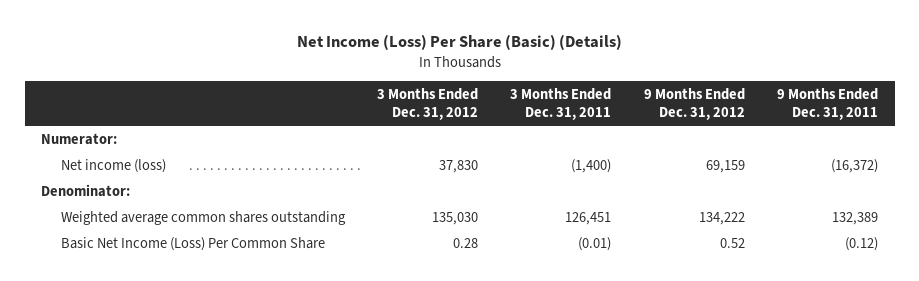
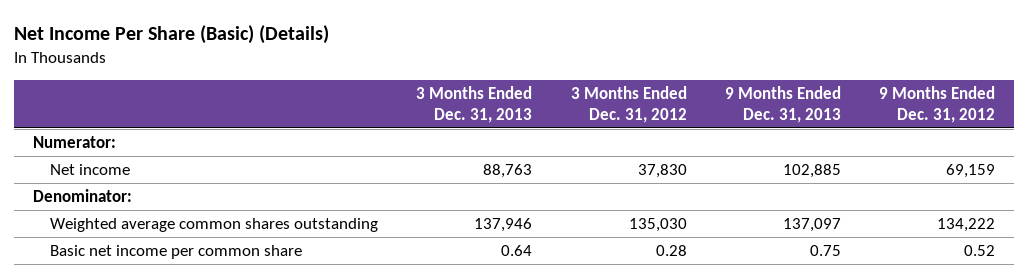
[296,34,622,51] Net Income (Loss) Per Share (Basic) (Details) -> [14,25,330,45] Net Income Per Share (Basic) (Details)
[510,87,612,121] 3 Months Ended Dec. 31, 2011 -> none
[777,87,879,121] 9 Months Ended Dec. 31, 2011 -> none
none -> [416,86,533,123] 3 Months Ended Dec. 31, 2013
none -> [724,86,841,123] 9 Months Ended Dec. 31, 2013
[60,158,166,173] Net income (loss) -> [49,164,130,176] Net income
[60,236,325,251] Basic Net Income (Loss) Per Common Share -> [49,245,302,260] Basic net income per common share

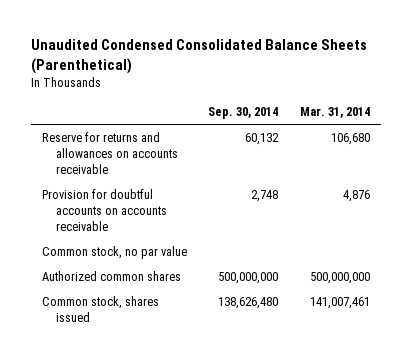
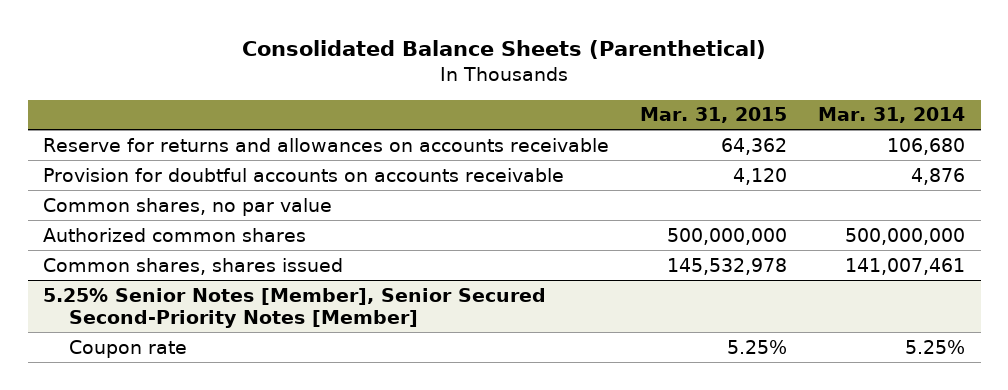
[31,39,368,74] Unaudited Condensed Consolidated Balance Sheets (Parenthetical) -> [242,40,767,60] Consolidated Balance Sheets (Parenthetical)
[208,107,279,120] Sep. 30, 2014 -> none
none -> [640,107,788,124] Mar. 31, 2015
[41,246,187,260] Common stock, no par value -> [43,197,333,216] Common shares, no par value
[41,296,159,323] Common stock, shares issued -> [43,257,344,275] Common shares, shares issued
none -> [43,287,547,329] 5.25% Senior Notes [Member], Senior Secured Second-Priority Notes [Member]
none -> [69,339,188,358] Coupon rate

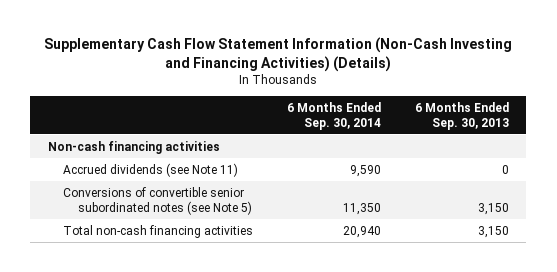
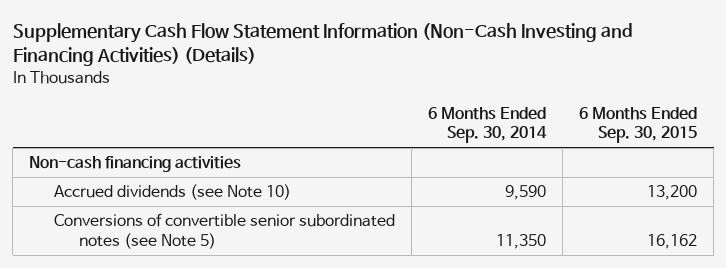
[414,101,509,130] 6 Months Ended Sep. 30, 2013 -> none
none -> [579,106,698,144] 6 Months Ended Sep. 30, 2015
[62,162,238,177] Accrued dividends (see Note 11) -> [53,184,291,201] Accrued dividends (see Note 10)
[62,224,253,238] Total non-cash financing activities -> none

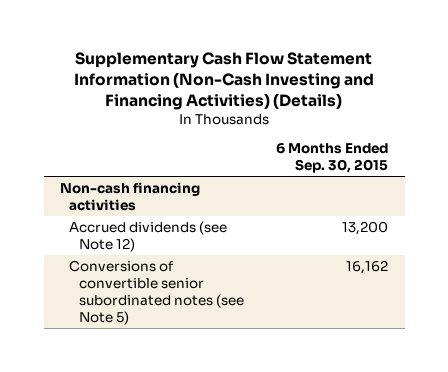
[427,106,547,144] 6 Months Ended Sep. 30, 2014 -> none
[53,184,291,201] Accrued dividends (see Note 10) -> [69,220,228,252] Accrued dividends (see Note 12)

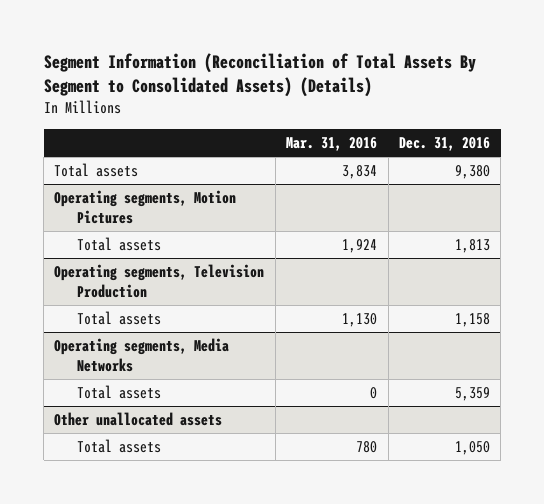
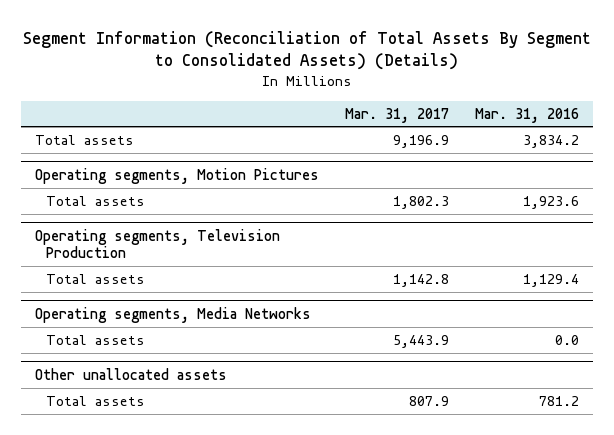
[398,136,490,151] Dec. 31, 2016 -> none
none -> [344,107,449,123] Mar. 31, 2017
[342,165,378,180] 3,834 -> [523,134,580,148] 3,834.2
[342,239,378,254] 1,924 -> [523,195,580,209] 1,923.6
[342,313,378,328] 1,130 -> [523,273,580,287] 1,129.4
[370,387,378,400] 0 -> [555,334,580,345] 0.0
[356,441,378,454] 780 -> [539,395,580,406] 781.2

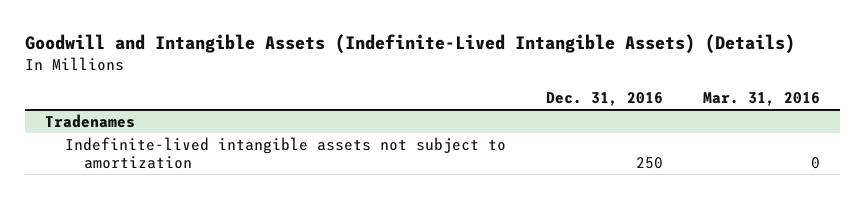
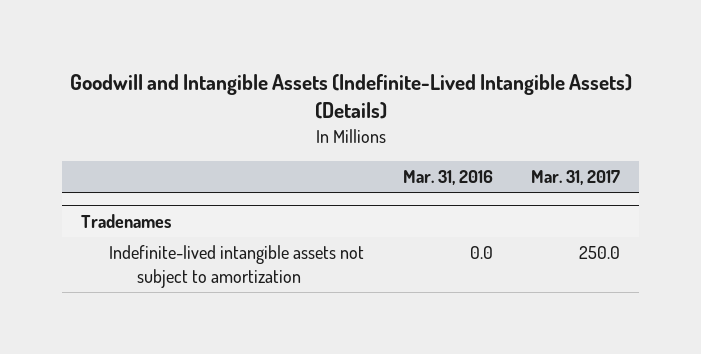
[545,91,663,106] Dec. 31, 2016 -> none
none -> [531,170,621,186] Mar. 31, 2017
[811,157,821,170] 0 -> [469,246,493,260] 0.0

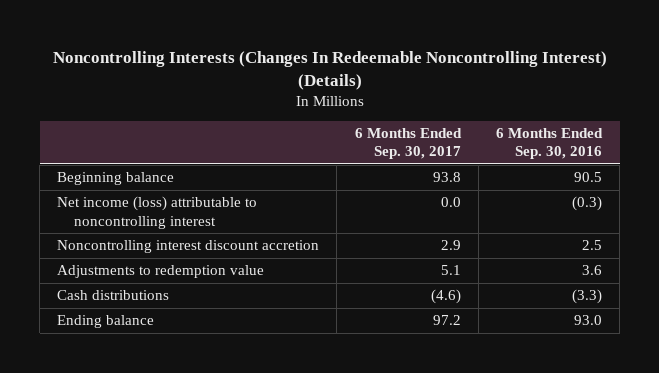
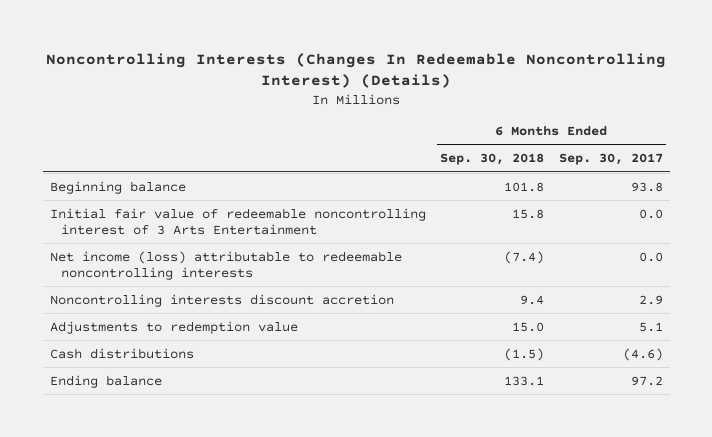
[496,127,604,160] 6 Months Ended Sep. 30, 2016 -> none
none -> [440,153,545,166] Sep. 30, 2018
none -> [49,207,426,235] Initial fair value of redeemable noncontrolling interest of 3 Arts Entertainment
[57,196,258,229] Net income (loss) attributable to noncontrolling interest -> [49,250,402,280] Net income (loss) attributable to redeemable noncontrolling interests
[57,240,320,254] Noncontrolling interest discount accretion -> [49,293,394,307] Noncontrolling interests discount accretion

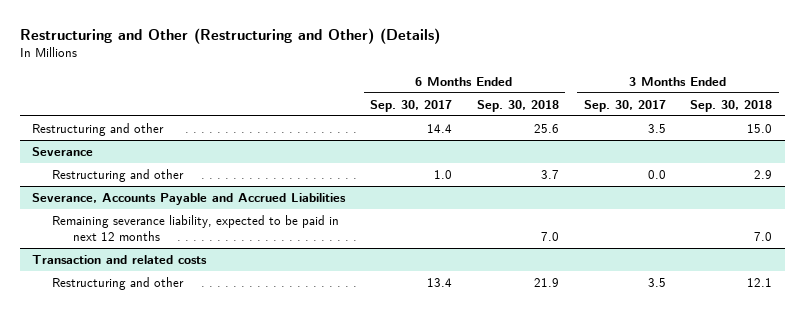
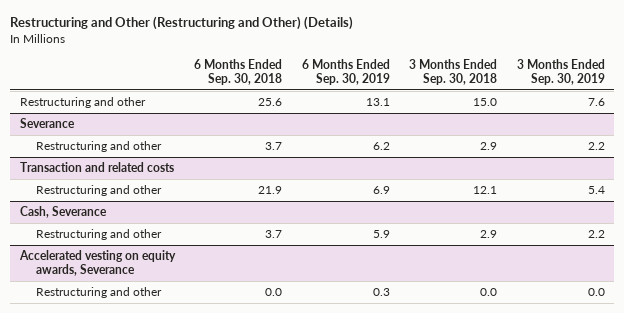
[369,99,452,112] Sep. 30, 2017 -> none
[583,99,666,112] Sep. 30, 2017 -> none
none -> [301,59,390,85] 6 Months Ended Sep. 30, 2019
none -> [516,59,605,85] 3 Months Ended Sep. 30, 2019
[31,192,346,205] Severance, Accounts Payable and Accrued Liabilities -> none
[52,214,340,242] Remaining severance liability, expected to be paid in next 12 months -> none
none -> [19,206,107,219] Cash, Severance
none -> [36,229,163,241] Restructuring and other
none -> [18,250,176,276] Accelerated vesting on equity awards, Severance
none -> [36,287,163,299] Restructuring and other

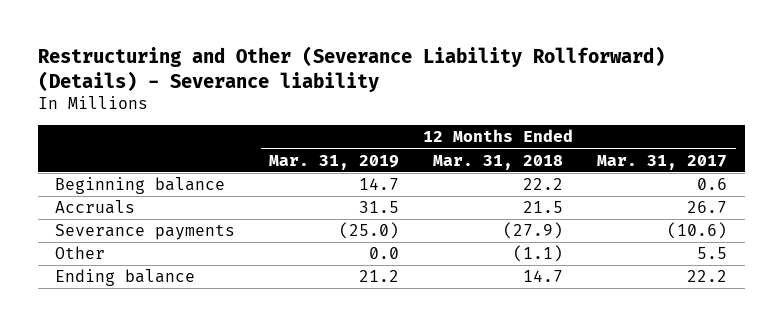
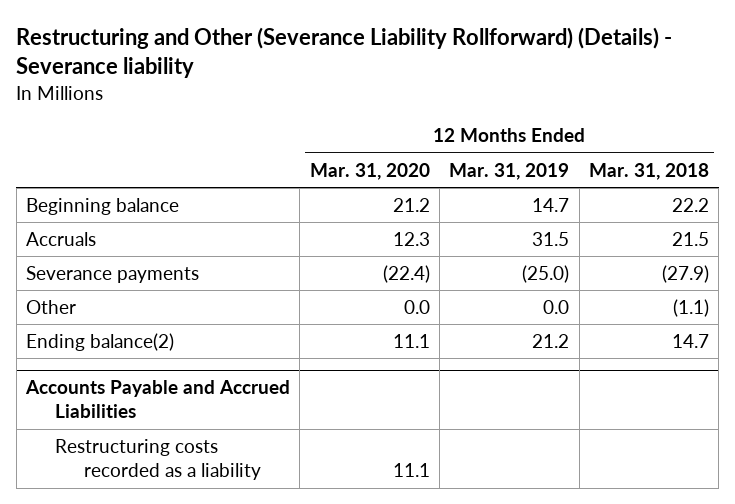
[597,154,728,170] Mar. 31, 2017 -> none
none -> [309,162,430,180] Mar. 31, 2020
[54,269,195,287] Ending balance -> [25,332,174,351] Ending balance(2)
none -> [24,380,290,419] Accounts Payable and Accrued Liabilities
none -> [55,438,262,481] Restructuring costs recorded as a liability

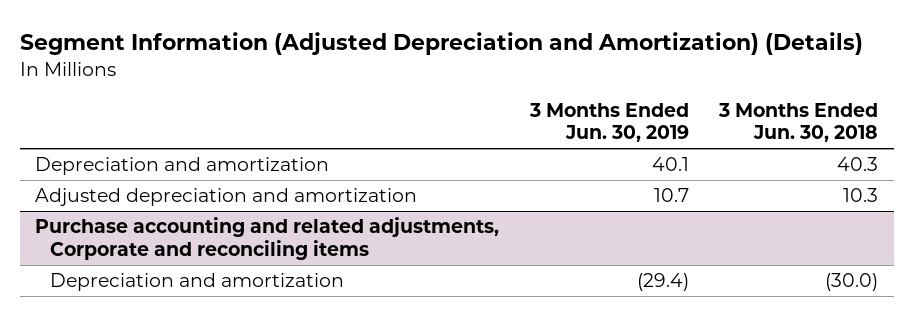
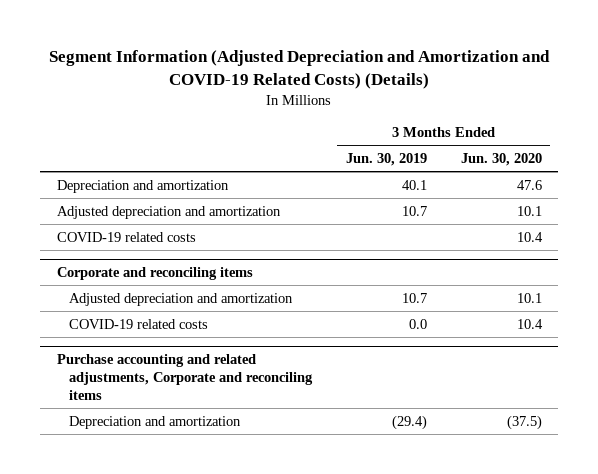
[20,31,864,55] Segment Information (Adjusted Depreciation and Amortization) (Details) -> [49,50,551,89] Segment Information (Adjusted Depreciation and Amortization and COVID-19 Related Costs) (Details)
[718,102,879,143] 3 Months Ended Jun. 30, 2018 -> none
none -> [460,153,542,167] Jun. 30, 2020
none -> [56,231,196,242] COVID-19 related costs
none -> [56,266,253,280] Corporate and reconciling items
none -> [68,292,293,306] Adjusted depreciation and amortization
none -> [68,318,208,329] COVID-19 related costs

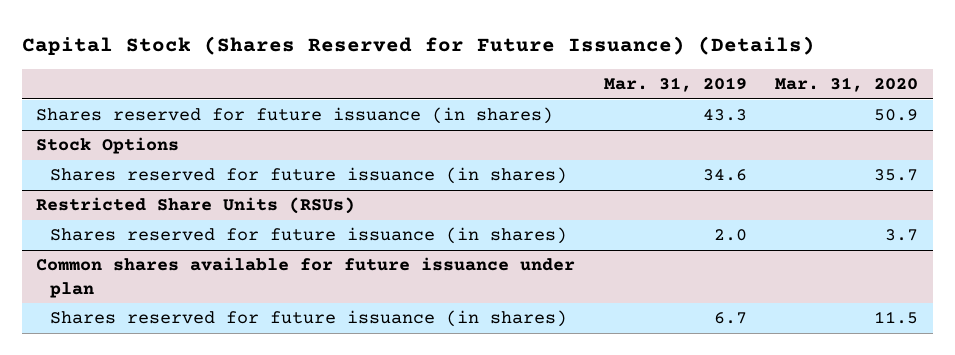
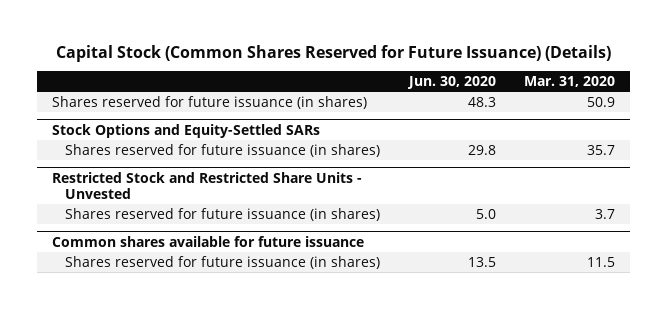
[22,35,816,55] Capital Stock (Shares Reserved for Future Issuance) (Details) -> [55,44,611,62] Capital Stock (Common Shares Reserved for Future Issuance) (Details)
[603,77,747,93] Mar. 31, 2019 -> none
none -> [406,76,496,90] Jun. 30, 2020
[36,137,180,155] Stock Options -> [51,123,320,138] Stock Options and Equity-Settled SARs
[36,197,356,215] Restricted Share Units (RSUs) -> [51,171,362,199] Restricted Stock and Restricted Share Units - Unvested
[36,257,576,298] Common shares available for future issuance under plan -> [51,235,364,247] Common shares available for future issuance

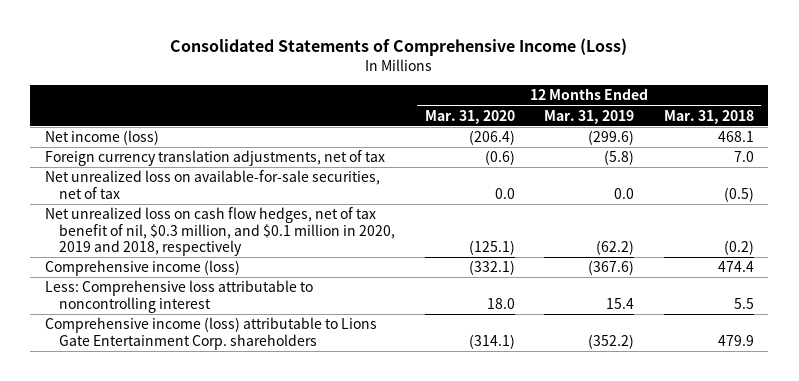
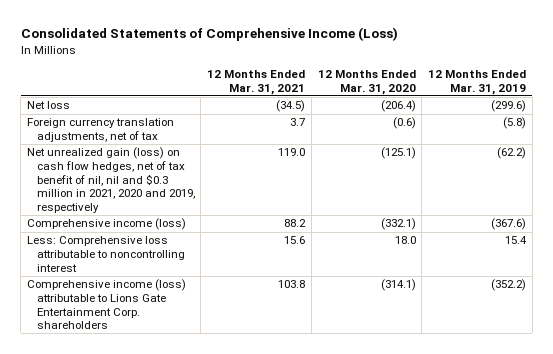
[663,109,754,124] Mar. 31, 2018 -> none
none -> [207,70,306,95] 12 Months Ended Mar. 31, 2021
[44,130,159,146] Net income (loss) -> [26,101,70,110] Net loss
[44,170,380,199] Net unrealized loss on available-for-sale securities, net of tax -> none
[44,207,396,257] Net unrealized loss on cash flow hedges, net of tax benefit of nil, $0.3 million, and $0.1 million in 2020, 2019 and 2018, respectively -> [26,147,195,213] Net unrealized gain (loss) on cash flow hedges, net of tax benefit of nil, nil and $0.3 million in 2021, 2020 and 2019, respectively

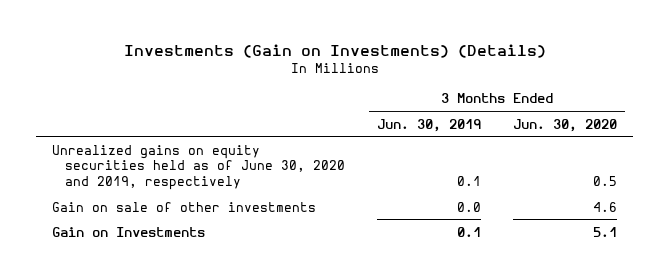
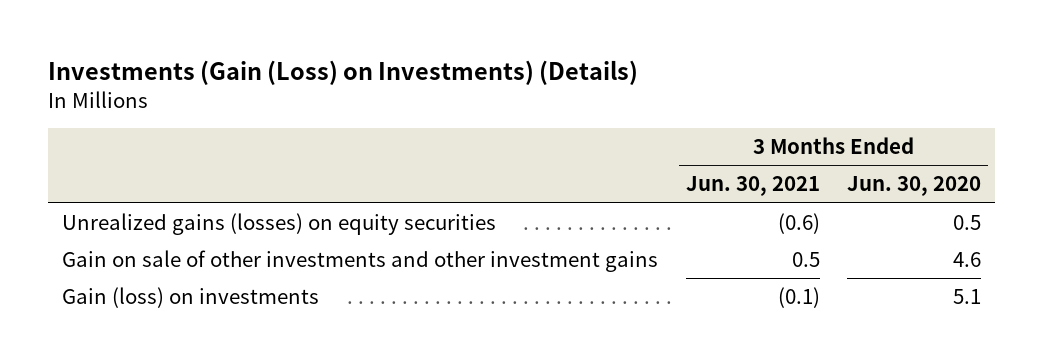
[123,43,546,58] Investments (Gain on Investments) (Details) -> [48,59,639,85] Investments (Gain (Loss) on Investments) (Details)
[376,118,481,132] Jun. 30, 2019 -> none
none -> [685,176,820,197] Jun. 30, 2021
[52,144,346,190] Unrealized gains on equity securities held as of June 30, 2020 and 2019, respectively -> [62,213,497,236] Unrealized gains (losses) on equity securities
[52,201,317,212] Gain on sale of other investments -> [62,250,659,273] Gain on sale of other investments and other investment gains
[52,226,206,237] Gain on Investments -> [62,287,320,309] Gain (loss) on investments

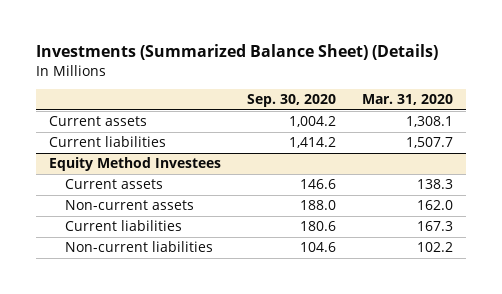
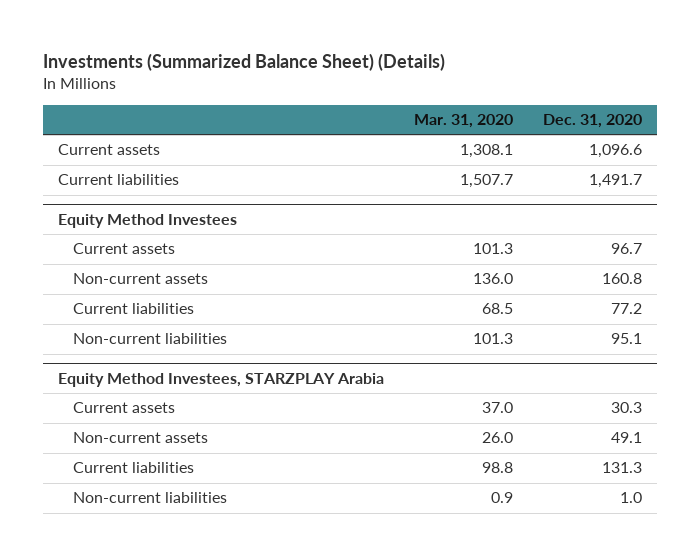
[247,94,337,108] Sep. 30, 2020 -> none
none -> [543,114,643,129] Dec. 31, 2020
[416,179,453,190] 138.3 -> [473,243,514,255] 101.3
[416,200,453,211] 162.0 -> [473,273,514,285] 136.0
[416,221,453,232] 167.3 -> [482,303,514,315] 68.5
[416,242,453,253] 102.2 -> [473,333,514,345] 101.3
none -> [58,373,385,388] Equity Method Investees, STARZPLAY Arabia
none -> [73,402,176,414] Current assets
none -> [73,432,209,444] Non-current assets
none -> [73,462,195,474] Current liabilities
none -> [73,492,228,504] Non-current liabilities

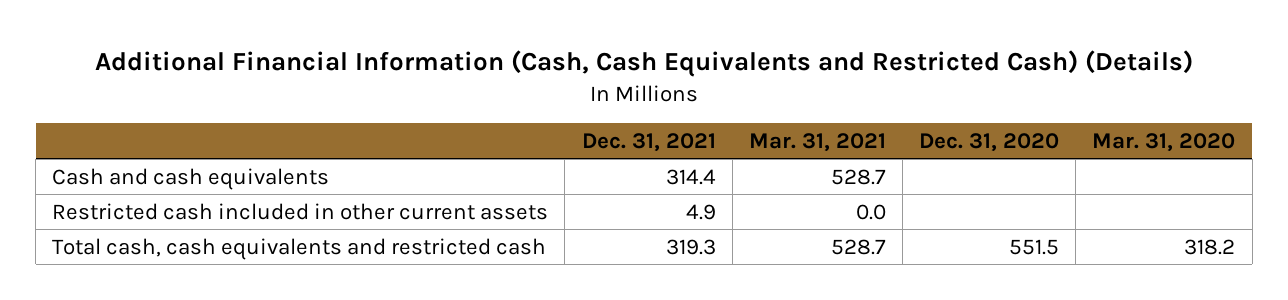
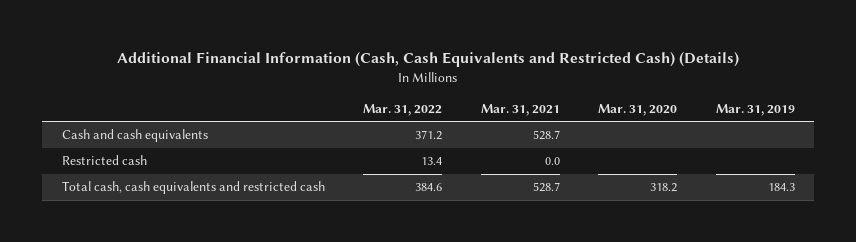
[581,132,716,152] Dec. 31, 2021 -> none
[919,132,1060,152] Dec. 31, 2020 -> none
none -> [363,103,443,116] Mar. 31, 2022
none -> [715,103,795,116] Mar. 31, 2019
[52,202,549,220] Restricted cash included in other current assets -> [61,155,147,166] Restricted cash

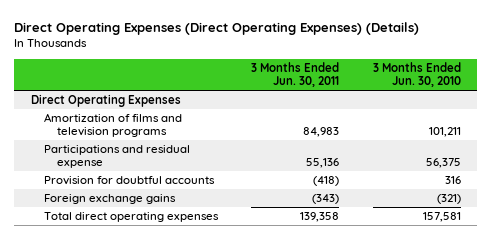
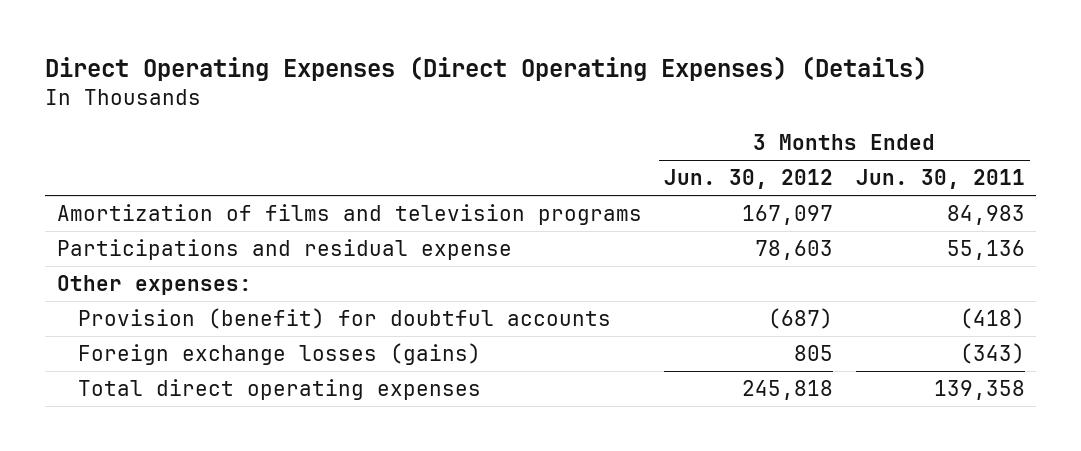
[372,61,461,88] 3 Months Ended Jun. 30, 2010 -> none
none -> [664,169,834,190] Jun. 30, 2012
[30,93,181,107] Direct Operating Expenses -> none
none -> [56,274,252,295] Other expenses:
[43,175,215,185] Provision for doubtful accounts -> [77,307,611,329] Provision (benefit) for doubtful accounts
[43,193,176,204] Foreign exchange gains -> [77,342,481,365] Foreign exchange losses (gains)

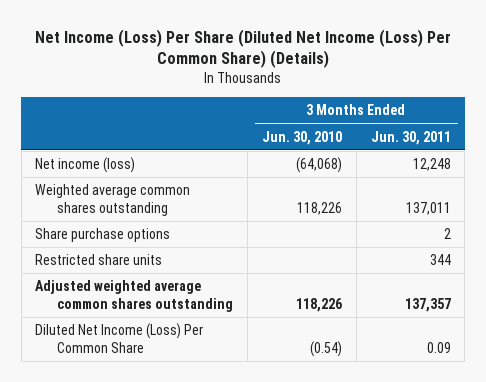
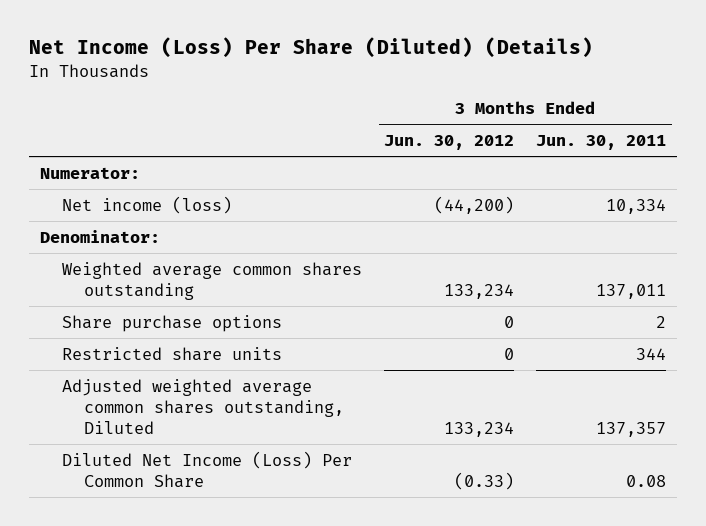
[34,28,451,69] Net Income (Loss) Per Share (Diluted Net Income (Loss) Per Common Share) (Details) -> [29,37,594,59] Net Income (Loss) Per Share (Diluted) (Details)
[261,130,342,145] Jun. 30, 2010 -> none
none -> [384,135,515,151] Jun. 30, 2012
none -> [40,166,141,179] Numerator:
[412,158,451,172] 12,248 -> [606,198,667,214] 10,334
none -> [40,229,161,243] Denominator:
[35,280,234,313] Adjusted weighted average common shares outstanding -> [62,378,345,434] Adjusted weighted average common shares outstanding, Diluted
[426,342,451,354] 0.09 -> [626,474,667,487] 0.08

